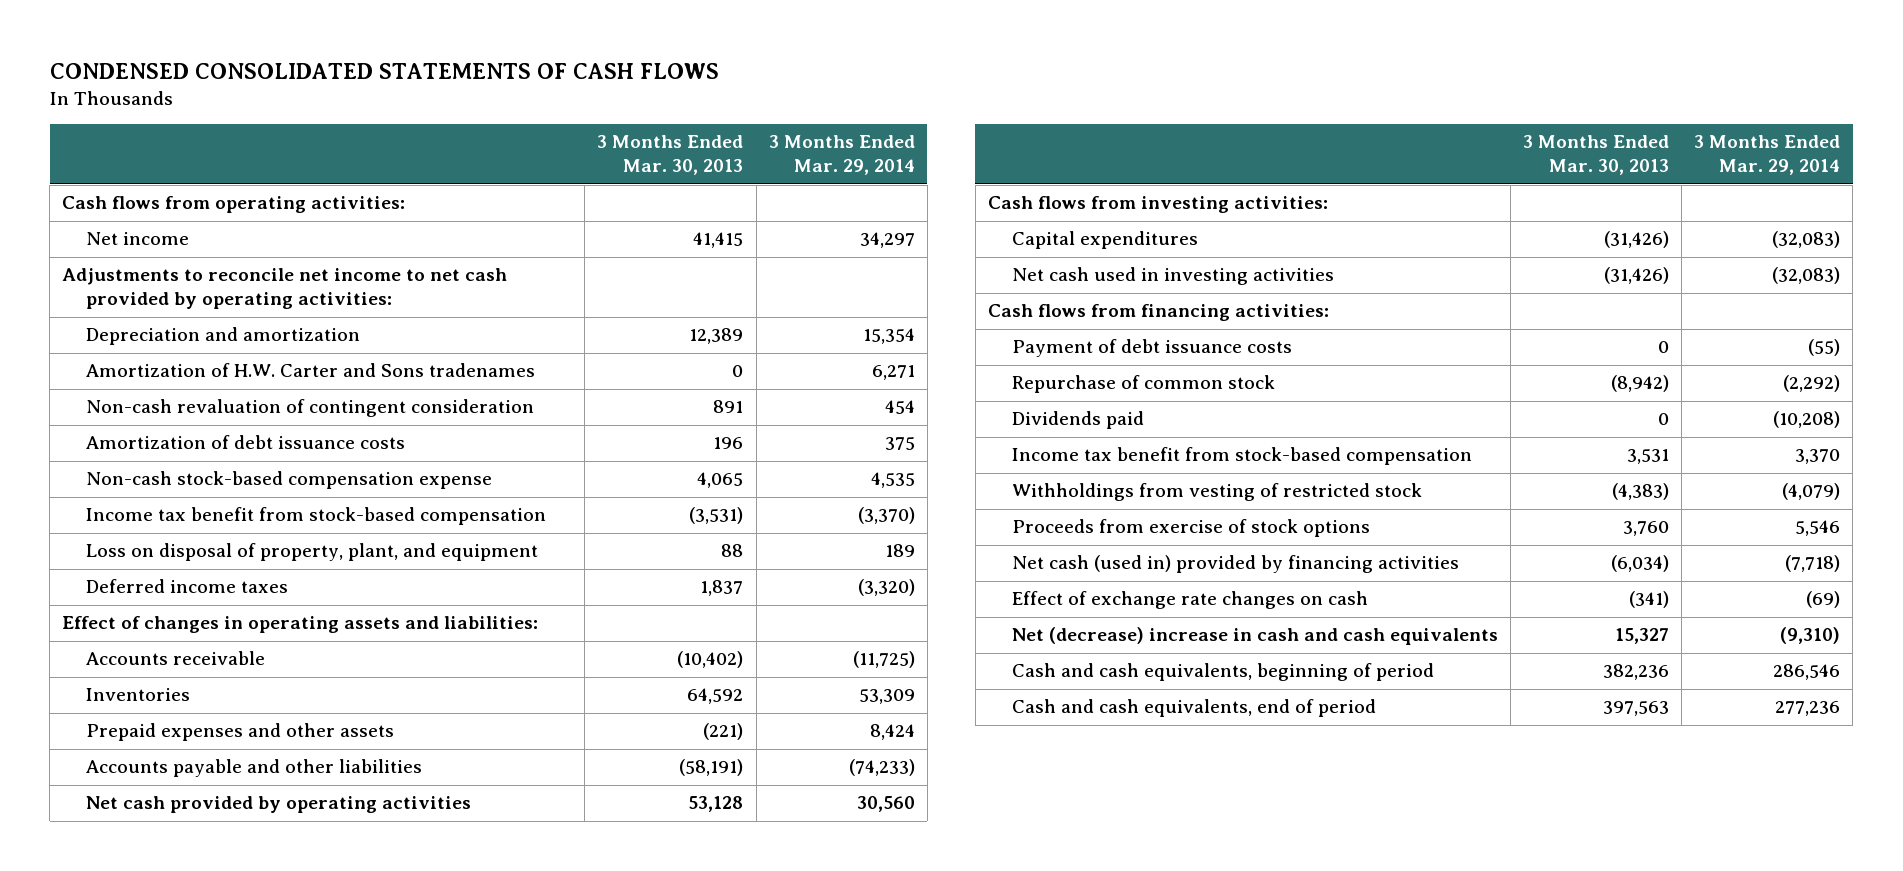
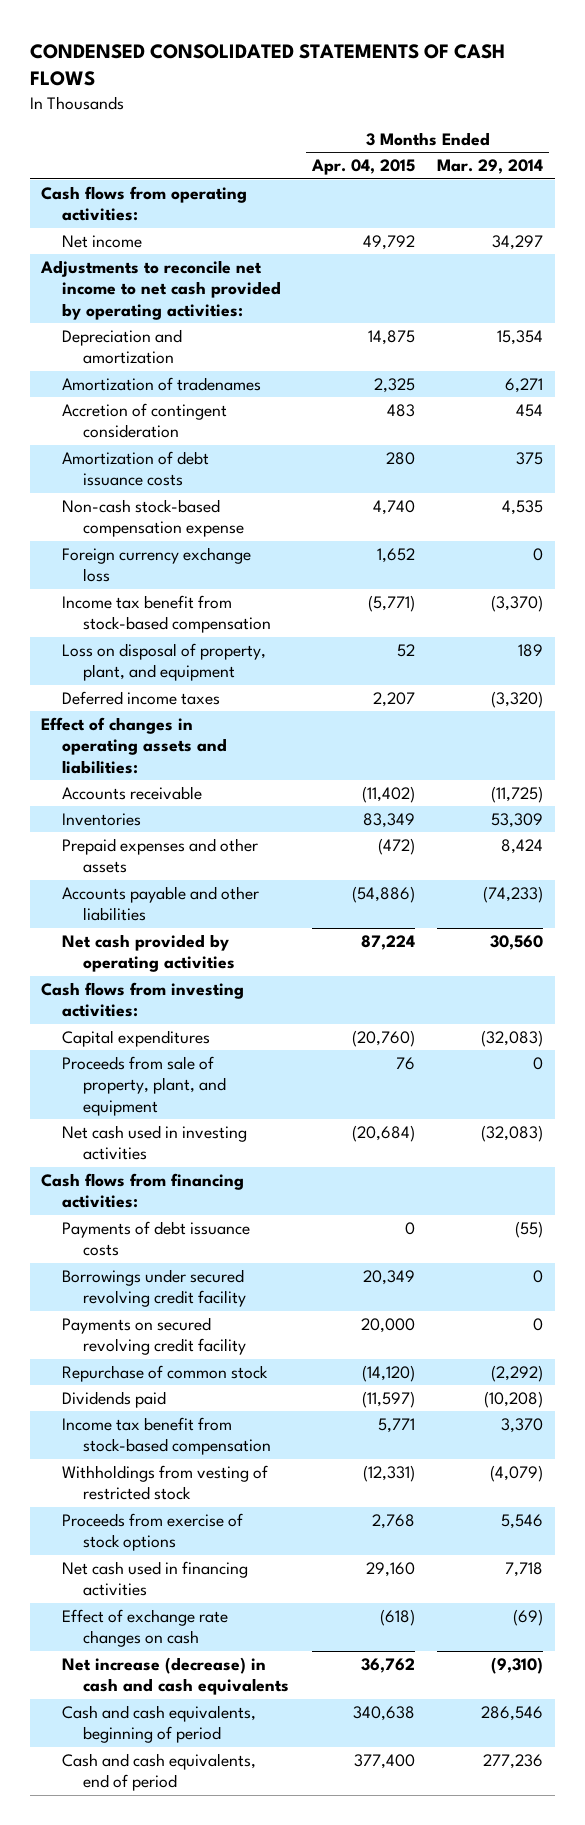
[597,135,744,176] 3 Months Ended Mar. 30, 2013 -> none
none -> [310,159,415,176] Apr. 04, 2015
[86,363,536,378] Amortization of H.W. Carter and Sons tradenames -> [62,376,262,391] Amortization of tradenames
[86,399,535,418] Non-cash revaluation of contingent consideration -> [62,402,228,439] Accretion of contingent consideration
none -> [62,546,252,583] Foreign currency exchange loss
none -> [62,1055,227,1116] Proceeds from sale of property, plant, and equipment
[1011,339,1292,358] Payment of debt issuance costs -> [62,1220,251,1257] Payments of debt issuance costs
none -> [62,1268,247,1308] Borrowings under secured revolving credit facility
none -> [62,1316,247,1356] Payments on secured revolving credit facility
[1011,555,1459,574] Net cash (used in) provided by financing activities -> [62,1560,249,1597] Net cash used in financing activities
[1785,555,1841,573] (7,718) -> [505,1561,544,1577] 7,718
[1011,627,1498,646] Net (decrease) increase in cash and cash equivalents -> [62,1656,290,1696] Net increase (decrease) in cash and cash equivalents

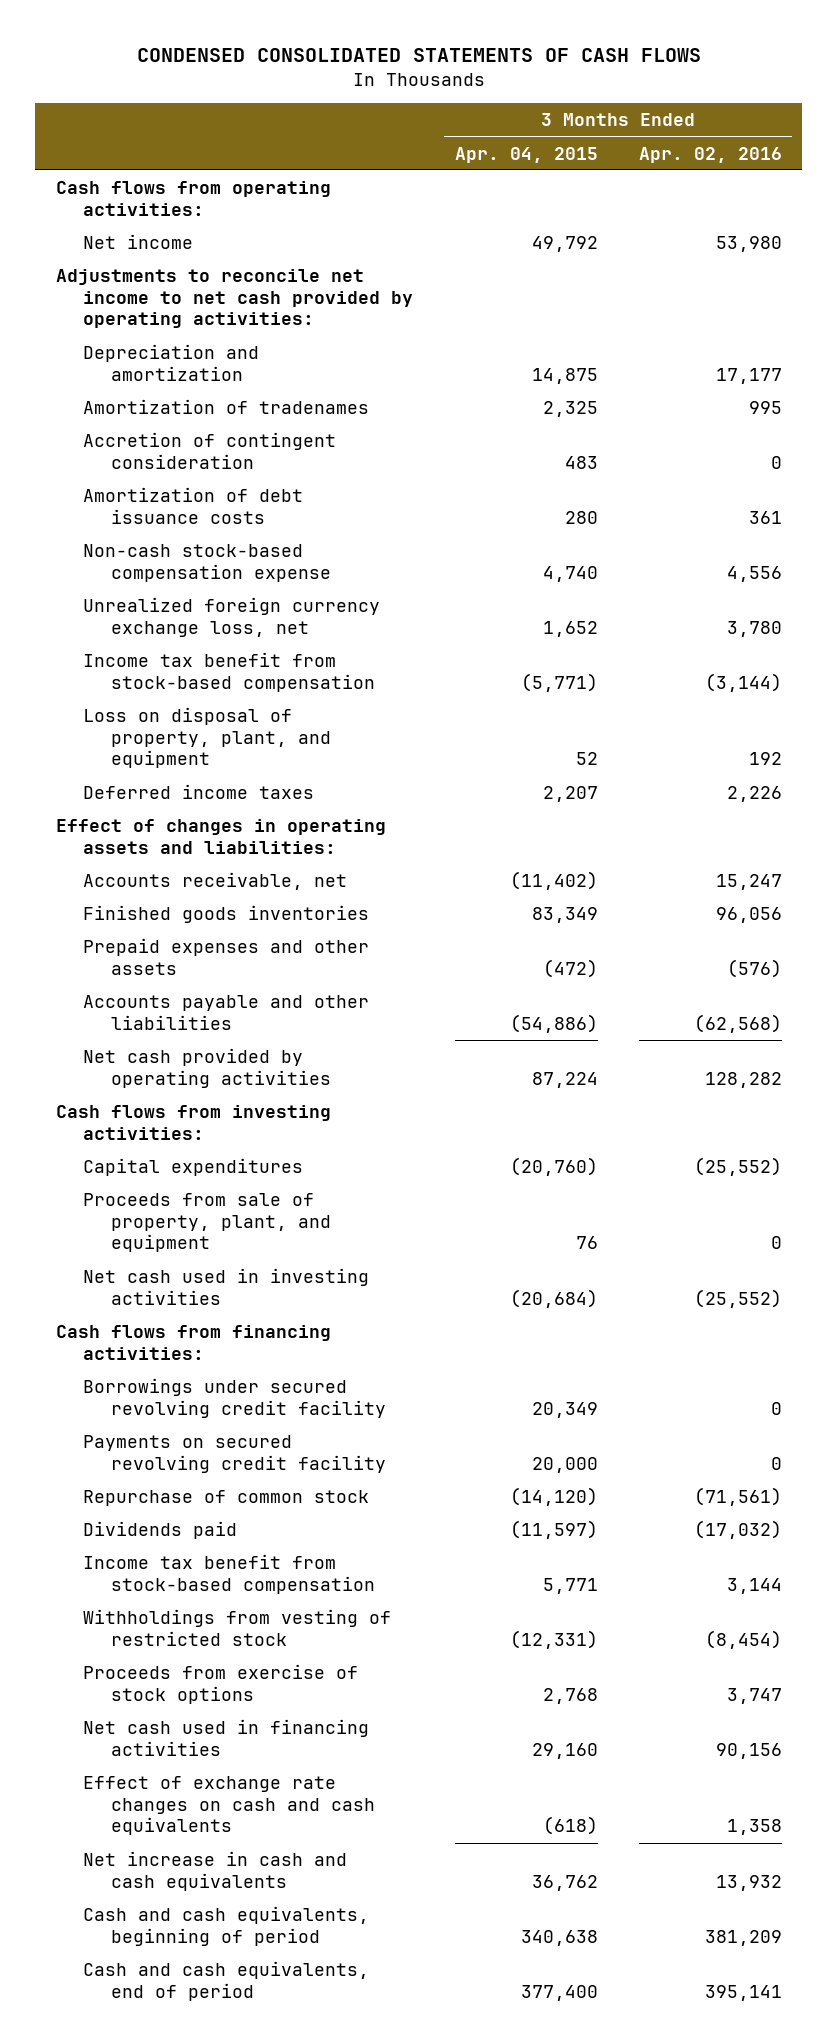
[437,159,544,175] Mar. 29, 2014 -> none
none -> [638,146,782,163] Apr. 02, 2016
[62,546,252,583] Foreign currency exchange loss -> [83,597,381,637] Unrealized foreign currency exchange loss, net
[62,785,203,800] Accounts receivable -> [83,872,348,891] Accounts receivable, net
[62,812,142,826] Inventories -> [83,905,370,924] Finished goods inventories
[62,1220,251,1257] Payments of debt issuance costs -> none
[62,1608,229,1648] Effect of exchange rate changes on cash -> [83,1776,375,1836] Effect of exchange rate changes on cash and cash equivalents
[62,1656,290,1696] Net increase (decrease) in cash and cash equivalents -> [83,1851,348,1891] Net increase in cash and cash equivalents

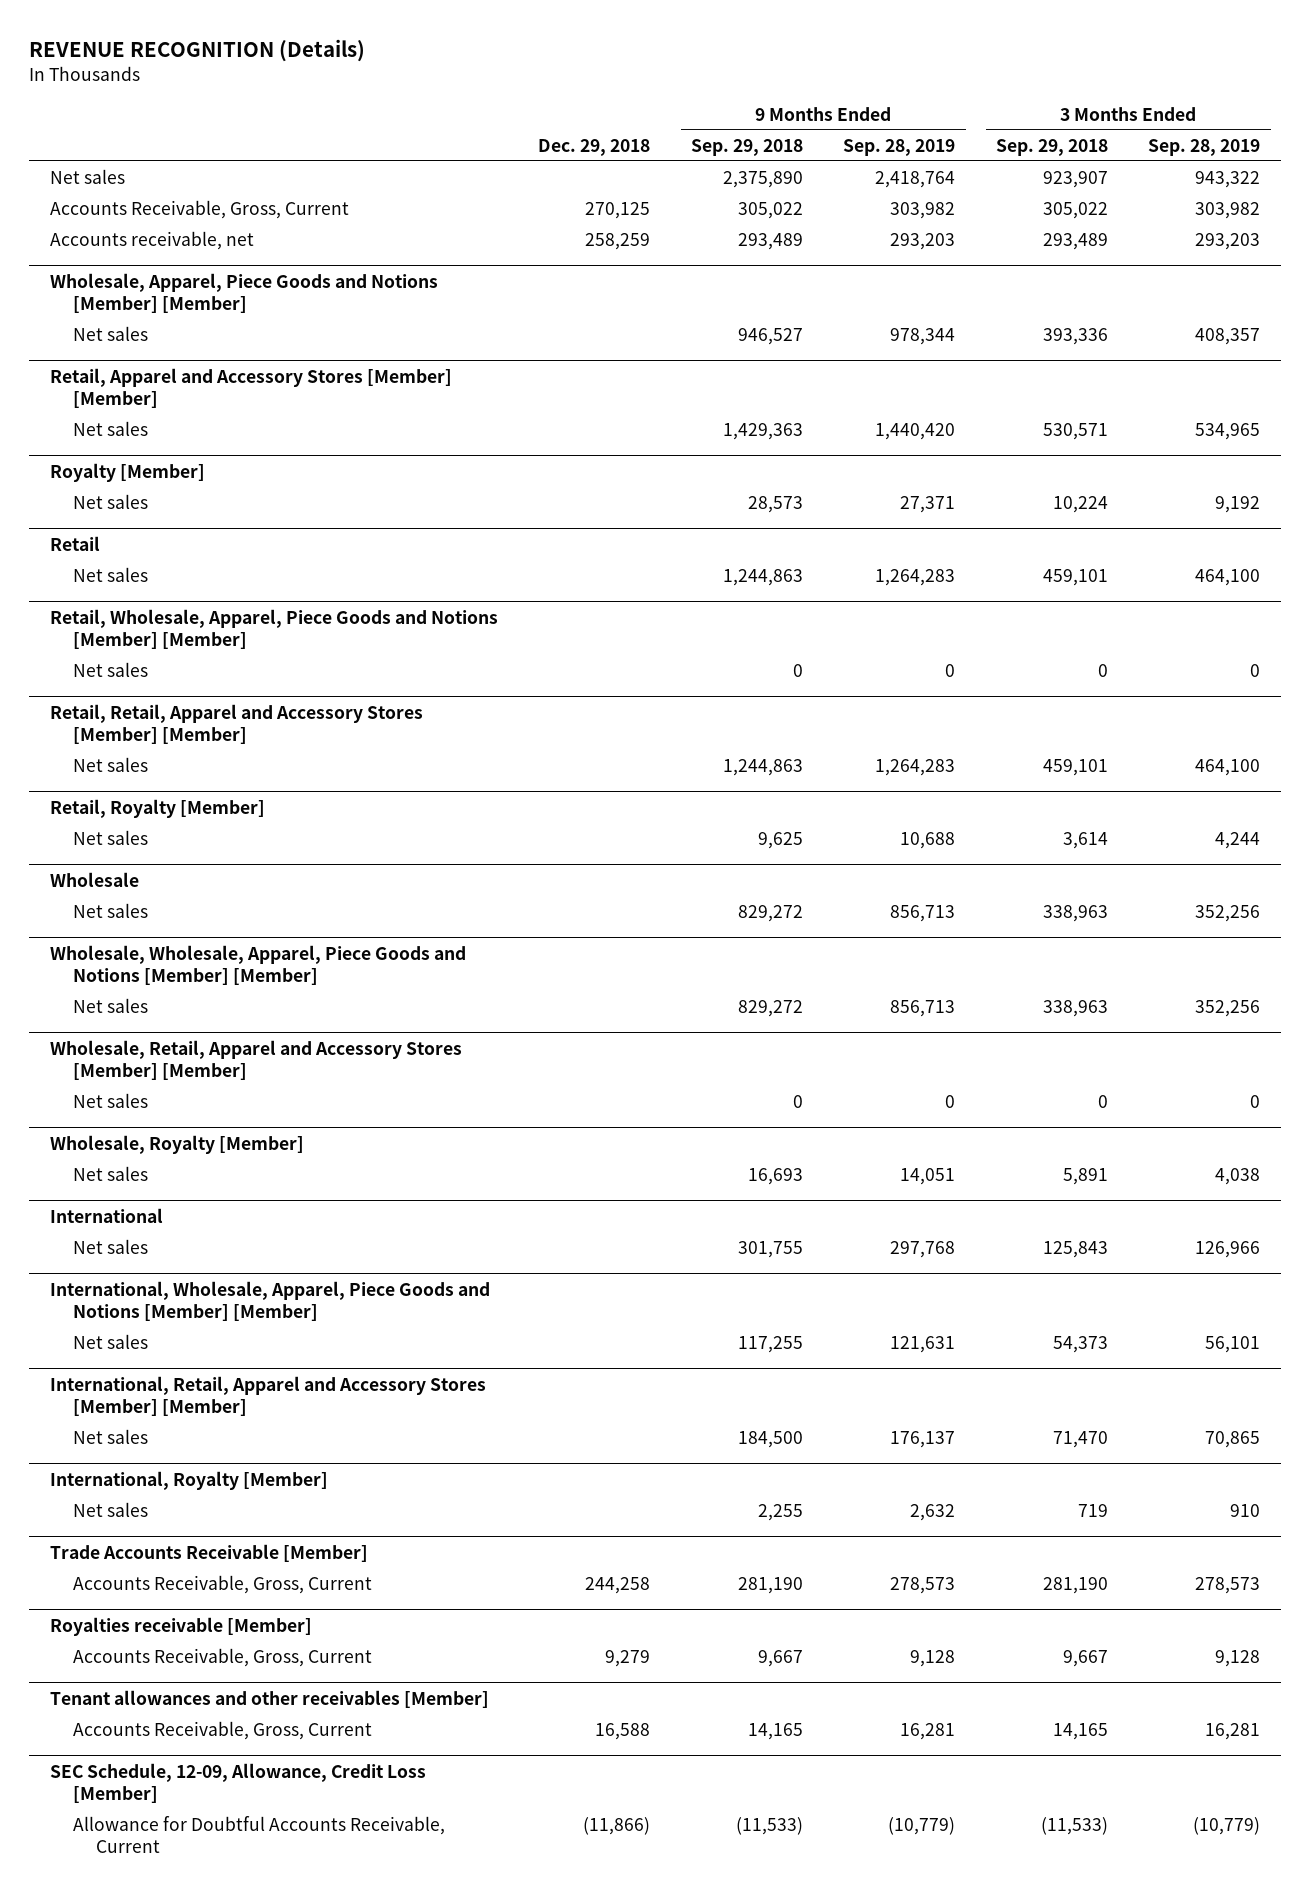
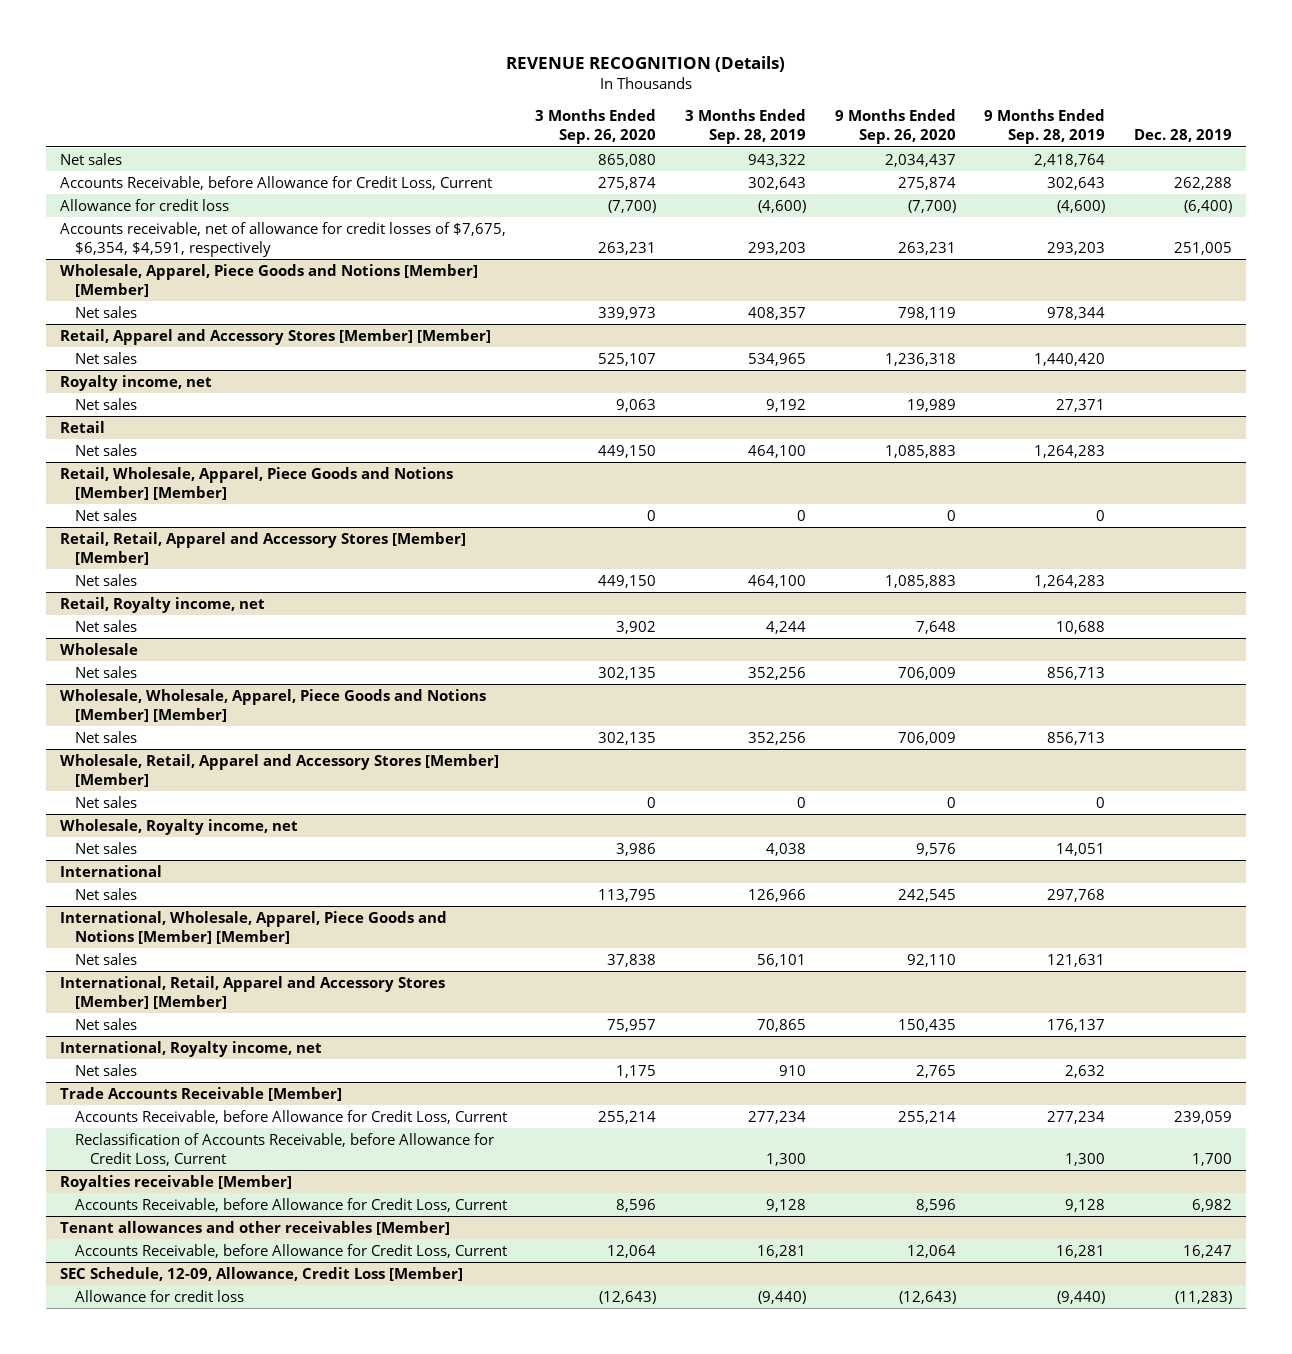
[538,138,651,156] Dec. 29, 2018 -> none
[690,138,803,156] Sep. 29, 2018 -> none
[995,138,1108,156] Sep. 29, 2018 -> none
none -> [535,109,657,145] 3 Months Ended Sep. 26, 2020
none -> [834,109,956,145] 9 Months Ended Sep. 26, 2020
none -> [1133,129,1232,143] Dec. 28, 2019
[49,199,349,219] Accounts Receivable, Gross, Current -> [60,176,493,191] Accounts Receivable, before Allowance for Credit Loss, Current
[890,201,956,219] 303,982 -> [1047,177,1106,191] 302,643
[1195,201,1261,219] 303,982 -> [748,177,807,191] 302,643
none -> [60,199,230,212] Allowance for credit loss
[49,230,254,250] Accounts receivable, net -> [60,222,507,257] Accounts receivable, net of allowance for credit losses of $7,675, $6,354, $4,591, respectively
[49,462,205,482] Royalty [Member] -> [60,375,213,392] Royalty income, net
[49,798,265,818] Retail, Royalty [Member] -> none
none -> [60,597,266,614] Retail, Royalty income, net
[49,1134,304,1154] Wholesale, Royalty [Member] -> none
none -> [60,819,299,836] Wholesale, Royalty income, net
[49,1470,328,1490] International, Royalty [Member] -> none
none -> [60,1041,323,1058] International, Royalty income, net
[72,1574,372,1594] Accounts Receivable, Gross, Current -> [74,1110,507,1125] Accounts Receivable, before Allowance for Credit Loss, Current
[890,1576,956,1594] 278,573 -> [1047,1111,1106,1125] 277,234
[1195,1576,1261,1594] 278,573 -> [748,1111,807,1125] 277,234
none -> [74,1133,494,1166] Reclassification of Accounts Receivable, before Allowance for Credit Loss, Current
[72,1647,372,1667] Accounts Receivable, Gross, Current -> [74,1198,507,1213] Accounts Receivable, before Allowance for Credit Loss, Current
[72,1720,372,1740] Accounts Receivable, Gross, Current -> [74,1244,507,1259] Accounts Receivable, before Allowance for Credit Loss, Current
[72,1815,445,1853] Allowance for Doubtful Accounts Receivable, Current -> [74,1290,244,1303] Allowance for credit loss
[888,1816,956,1835] (10,779) -> [1057,1291,1106,1305] (9,440)
[1193,1816,1261,1835] (10,779) -> [758,1291,807,1305] (9,440)

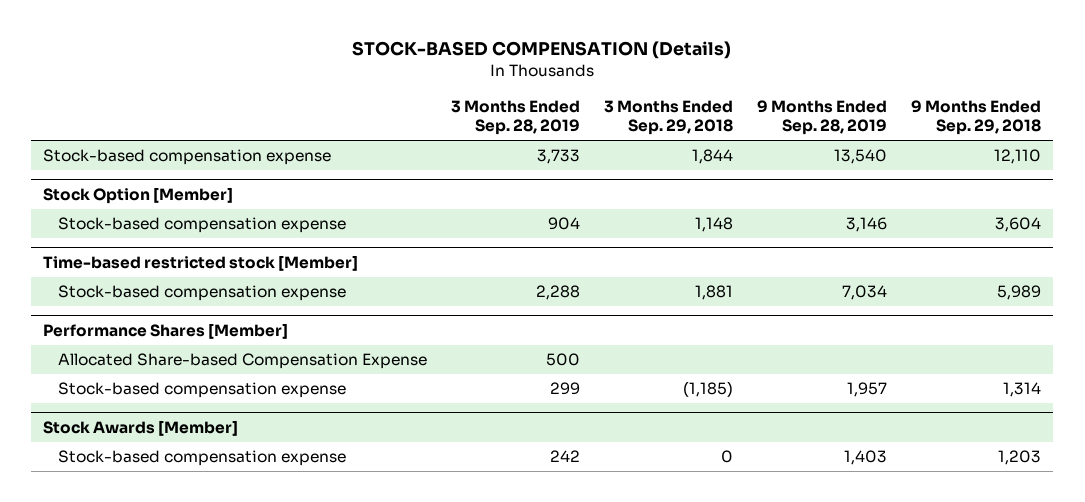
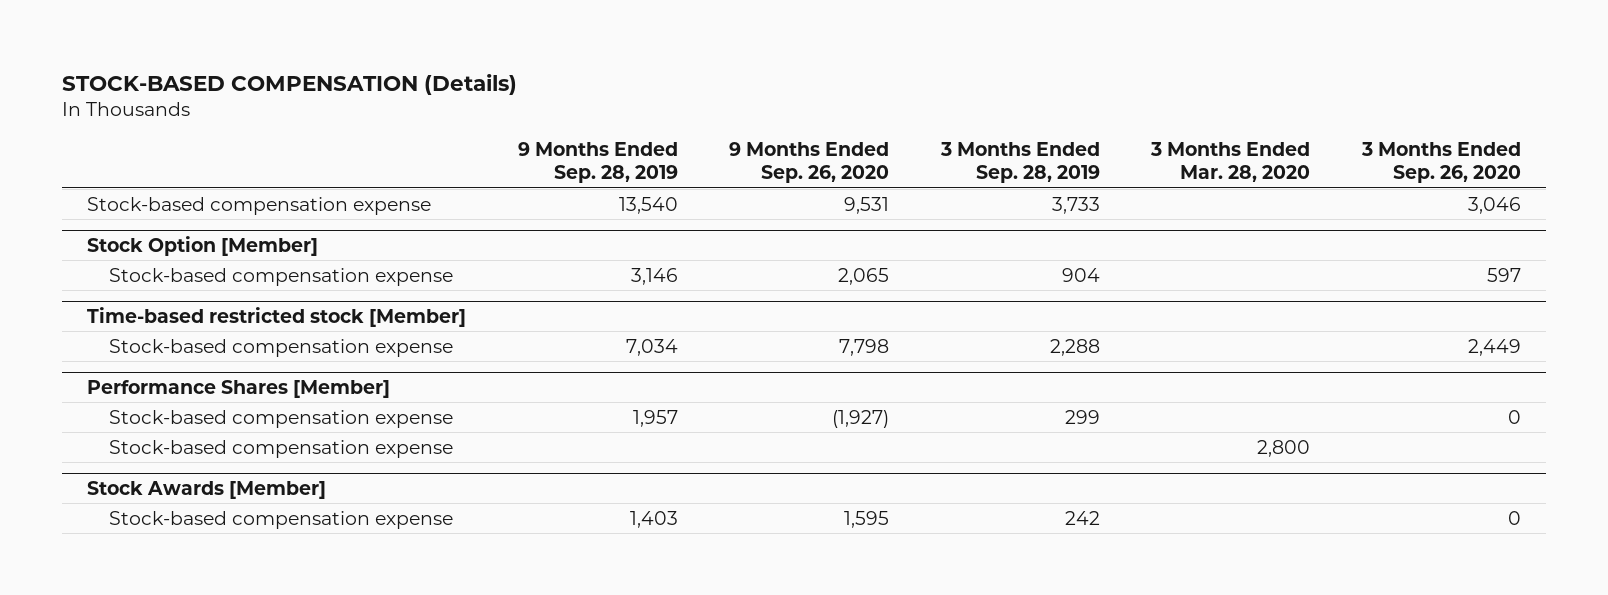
[604,99,734,135] 3 Months Ended Sep. 29, 2018 -> none
[911,99,1042,135] 9 Months Ended Sep. 29, 2018 -> none
none -> [729,142,890,184] 9 Months Ended Sep. 26, 2020
none -> [1150,142,1311,183] 3 Months Ended Mar. 28, 2020
none -> [1360,142,1521,184] 3 Months Ended Sep. 26, 2020
[58,353,428,370] Allocated Share-based Compensation Expense -> none
none -> [108,439,453,458] Stock-based compensation expense

